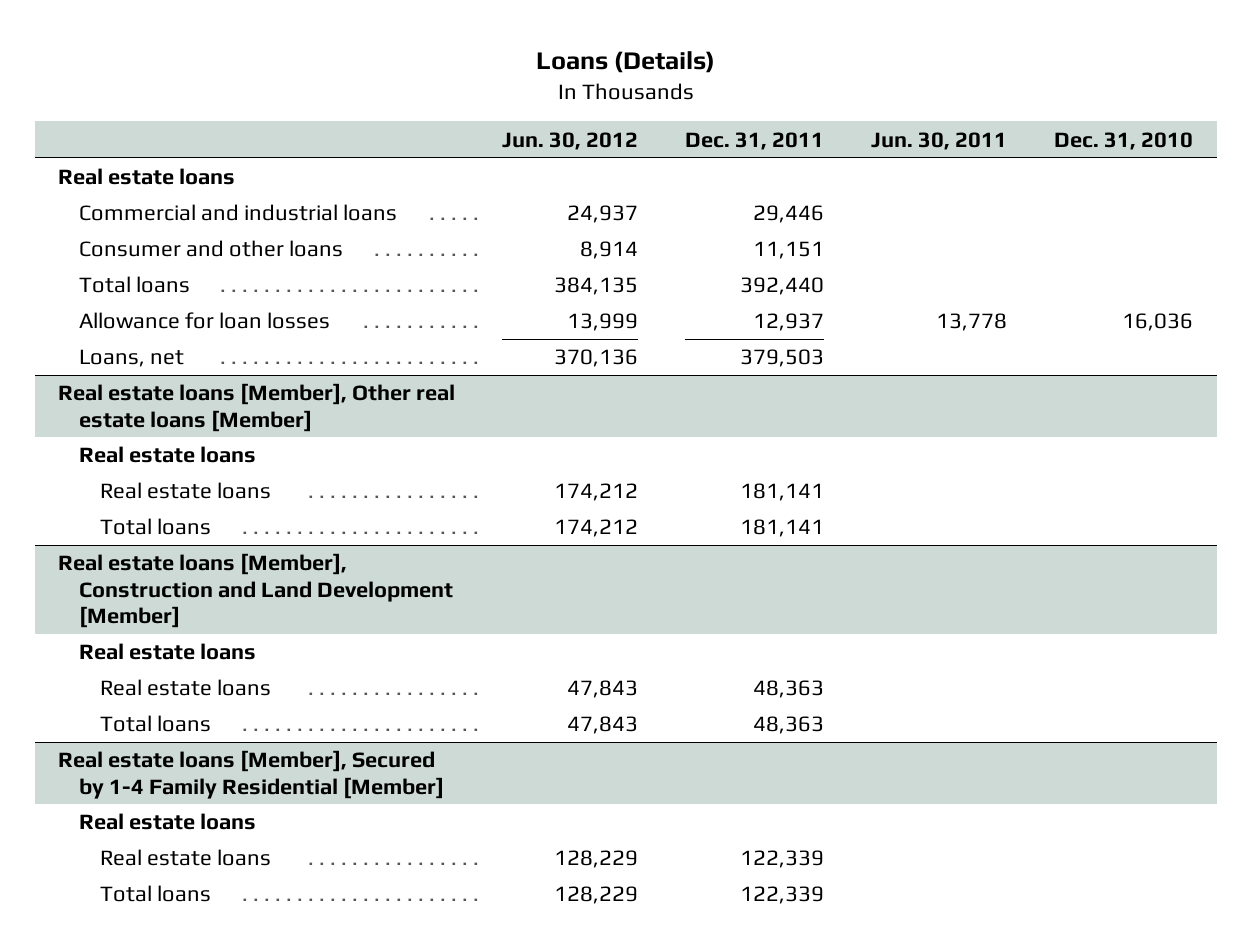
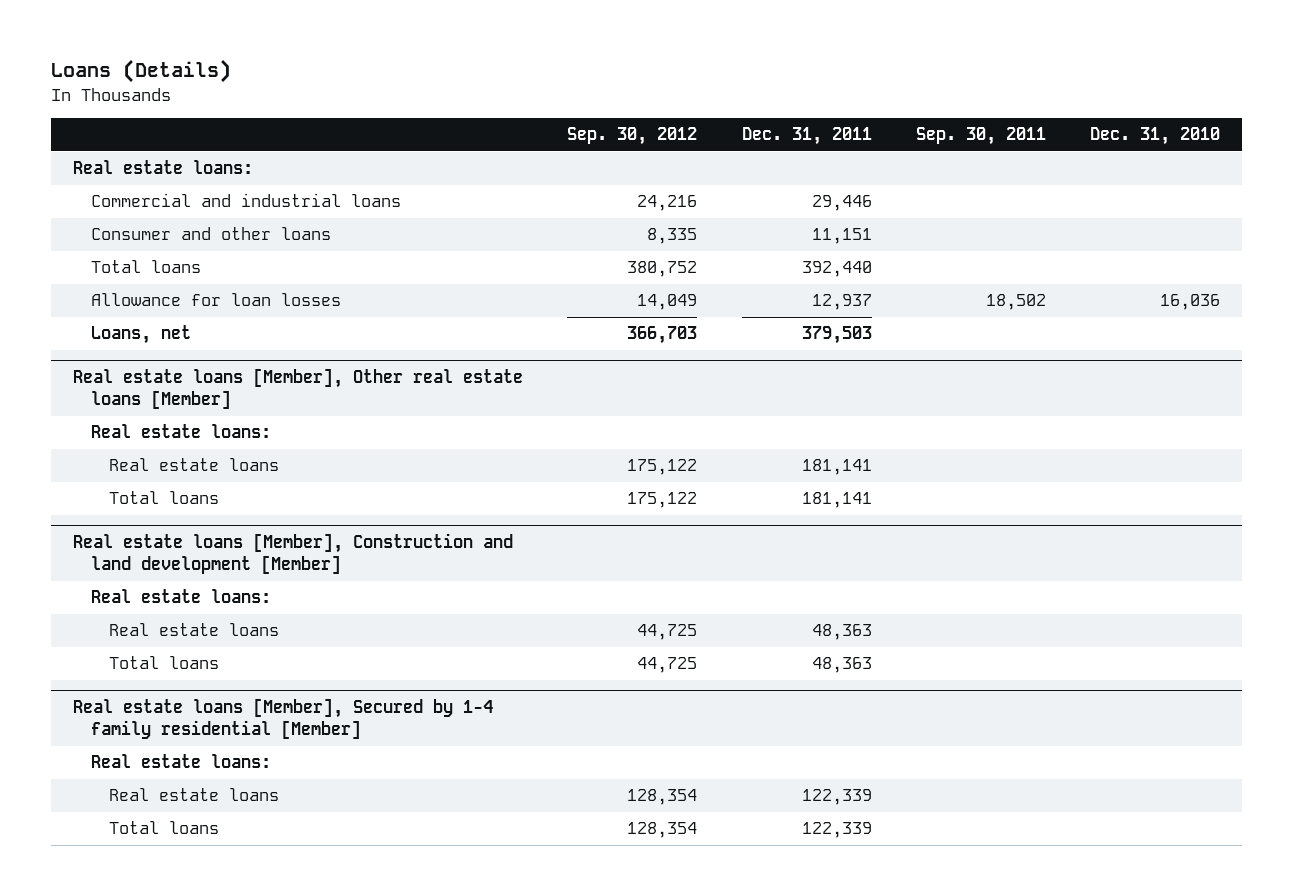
[502,131,639,150] Jun. 30, 2012 -> none
[871,131,1008,150] Jun. 30, 2011 -> none
none -> [567,127,698,146] Sep. 30, 2012
none -> [915,127,1046,146] Sep. 30, 2011
[58,168,236,186] Real estate loans -> [72,160,253,175] Real estate loans:
[79,446,257,464] Real estate loans -> [91,424,272,439] Real estate loans:
[58,553,454,628] Real estate loans [Member], Construction and Land Development [Member] -> [72,533,513,575] Real estate loans [Member], Construction and land development [Member]
[79,643,257,661] Real estate loans -> [91,589,272,604] Real estate loans:
[58,750,445,799] Real estate loans [Member], Secured by 1-4 Family Residential [Member] -> [72,698,493,740] Real estate loans [Member], Secured by 1-4 family residential [Member]
[79,813,257,831] Real estate loans -> [91,754,272,769] Real estate loans:

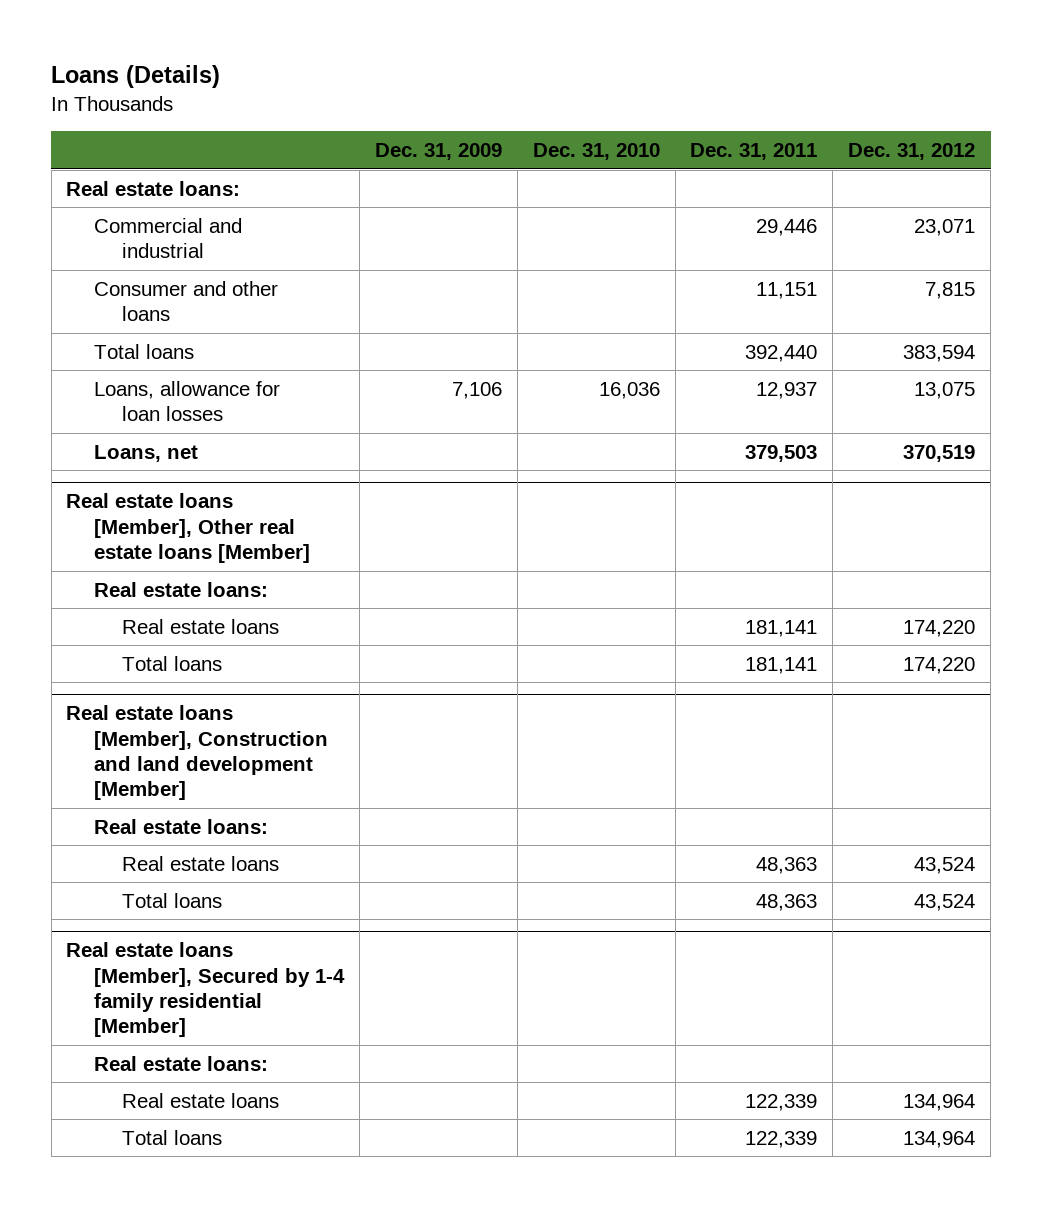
[567,127,698,146] Sep. 30, 2012 -> none
[915,127,1046,146] Sep. 30, 2011 -> none
none -> [374,142,502,160] Dec. 31, 2009
none -> [848,142,976,160] Dec. 31, 2012
[91,193,402,208] Commercial and industrial loans -> [94,217,243,259] Commercial and industrial
[91,293,342,307] Allowance for loan losses -> [94,380,281,422] Loans, allowance for loan losses

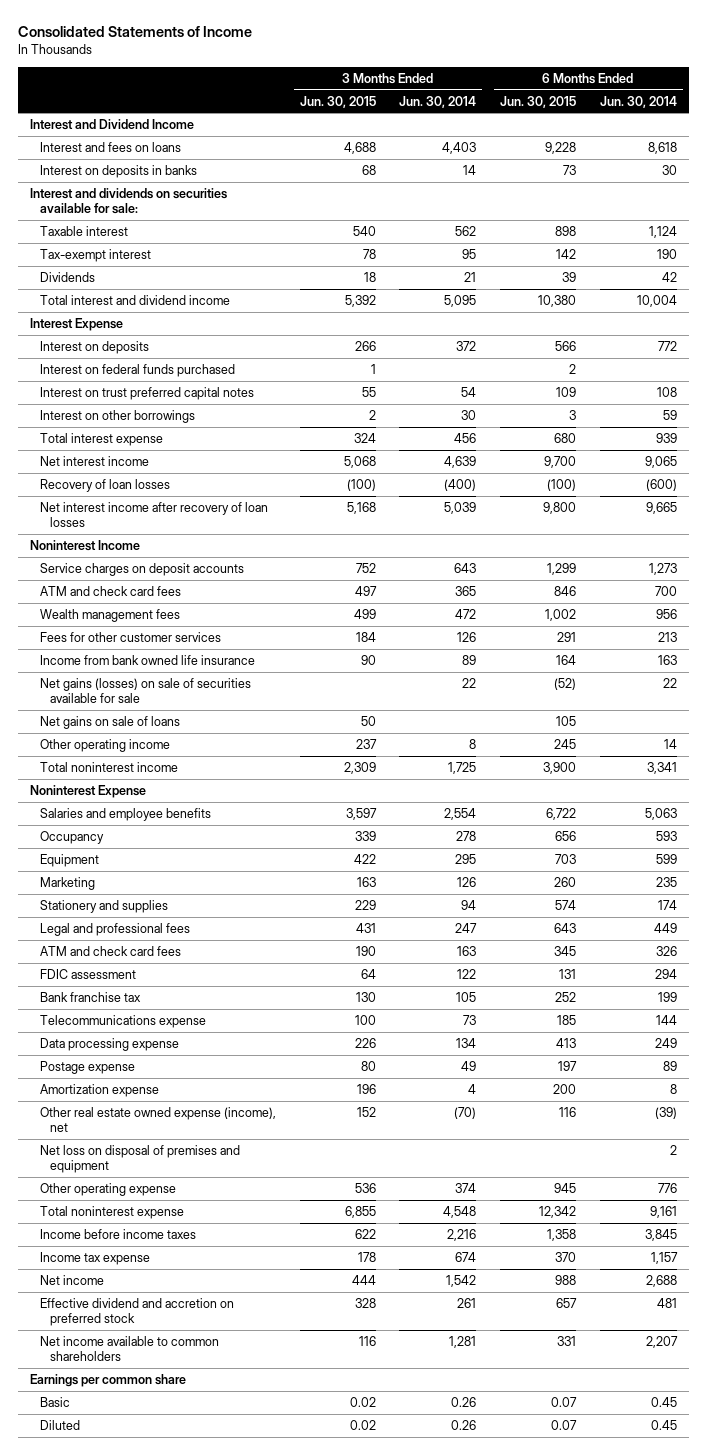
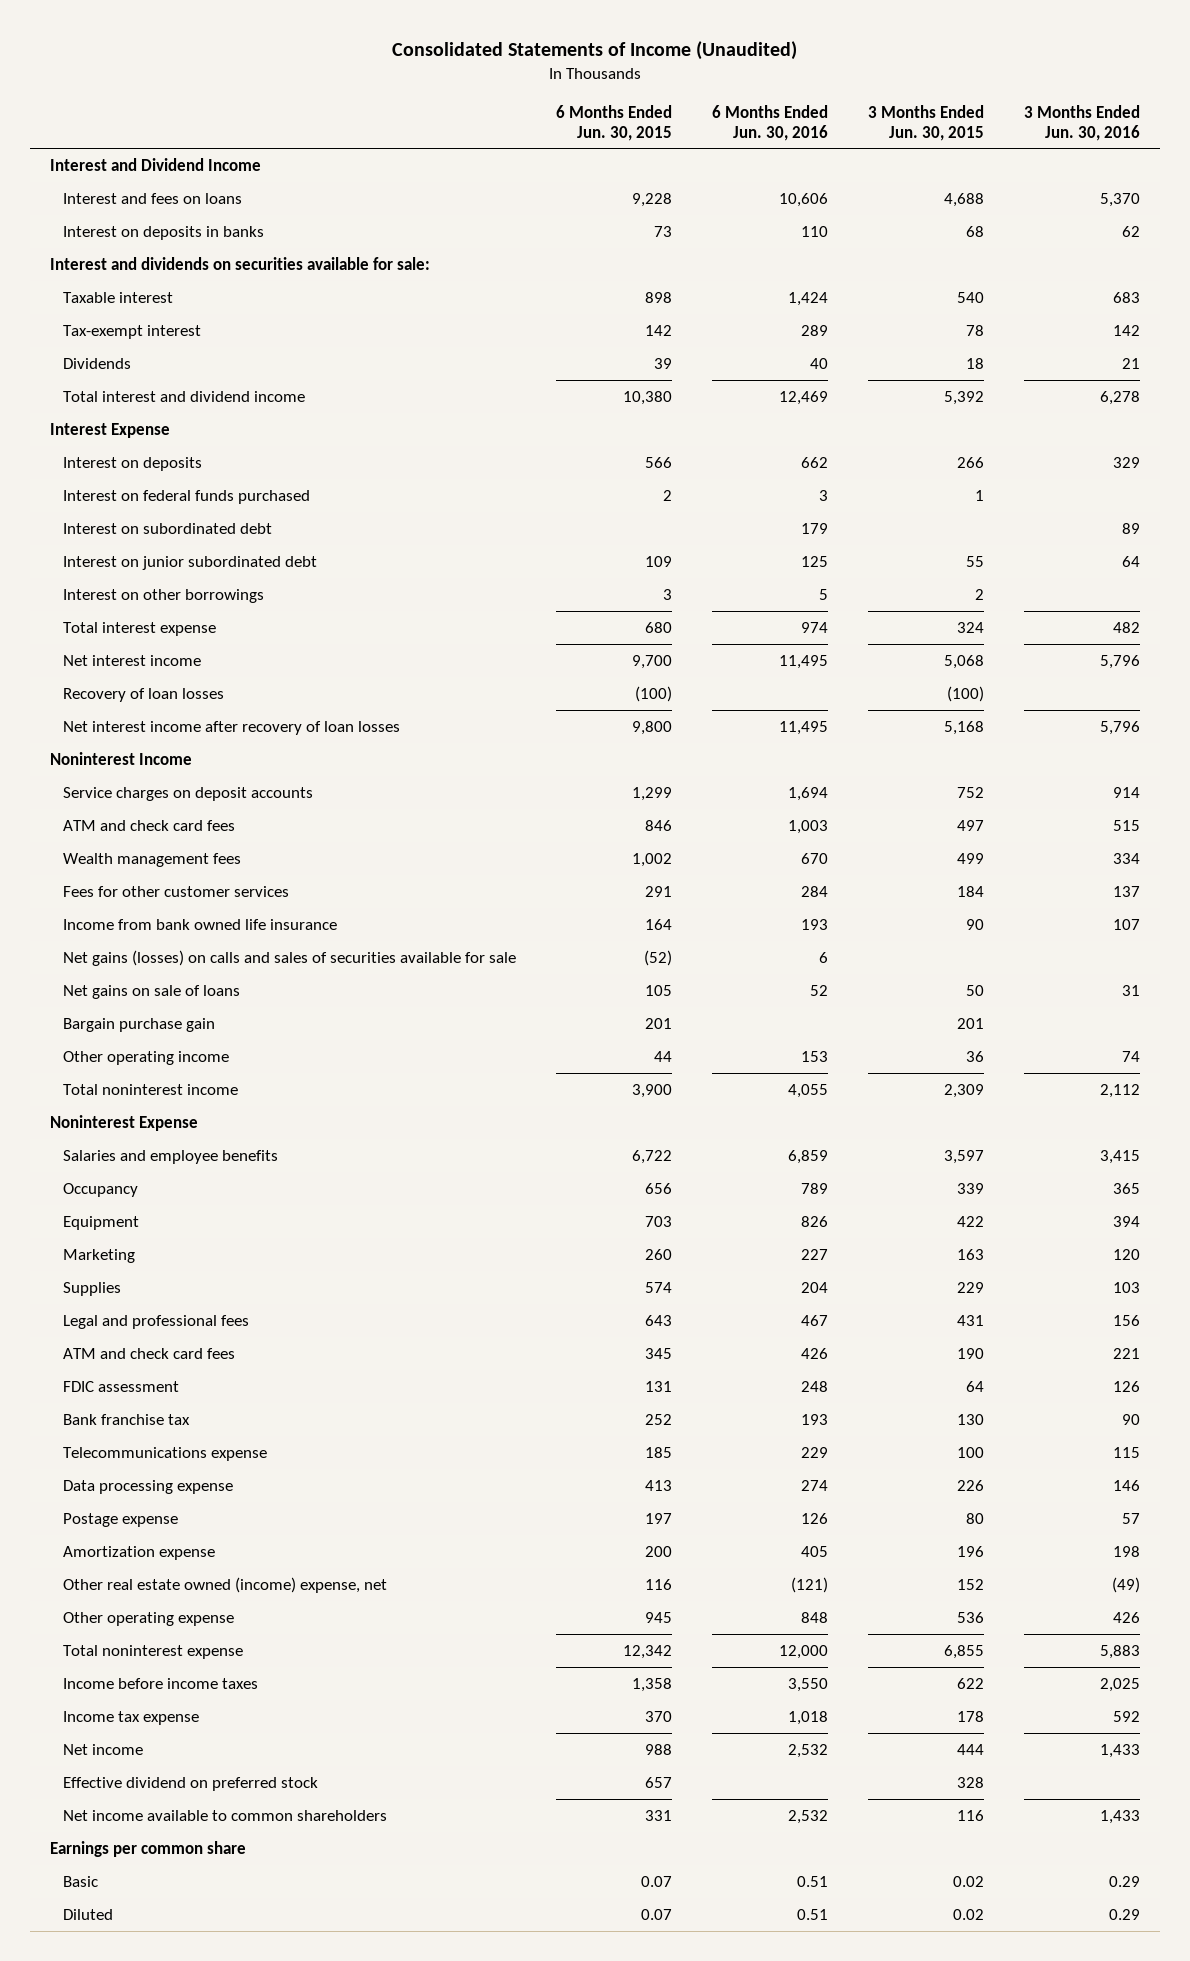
[17,26,252,38] Consolidated Statements of Income -> [392,41,798,61] Consolidated Statements of Income (Unaudited)
[399,95,477,108] Jun. 30, 2014 -> none
[599,95,677,108] Jun. 30, 2014 -> none
none -> [712,104,829,141] 6 Months Ended Jun. 30, 2016
none -> [1024,104,1141,141] 3 Months Ended Jun. 30, 2016
none -> [63,522,273,534] Interest on subordinated debt
[39,386,254,400] Interest on trust preferred capital notes -> [63,555,318,570] Interest on junior subordinated debt
[39,677,251,704] Net gains (losses) on sale of securities available for sale -> [63,949,517,966] Net gains (losses) on calls and sales of securities available for sale
none -> [63,1017,216,1032] Bargain purchase gain
[355,738,377,749] 237 -> [966,1050,985,1062] 36
[553,738,576,749] 245 -> [654,1050,673,1062] 44
[39,899,168,913] Stationery and supplies -> [63,1281,122,1296] Supplies
[39,1144,240,1174] Net loss on disposal of premises and equipment -> none
[39,1106,276,1133] Other real estate owned expense (income), net -> [63,1576,388,1593] Other real estate owned (income) expense, net
[39,1297,234,1327] Effective dividend and accretion on preferred stock -> [63,1776,319,1791] Effective dividend on preferred stock

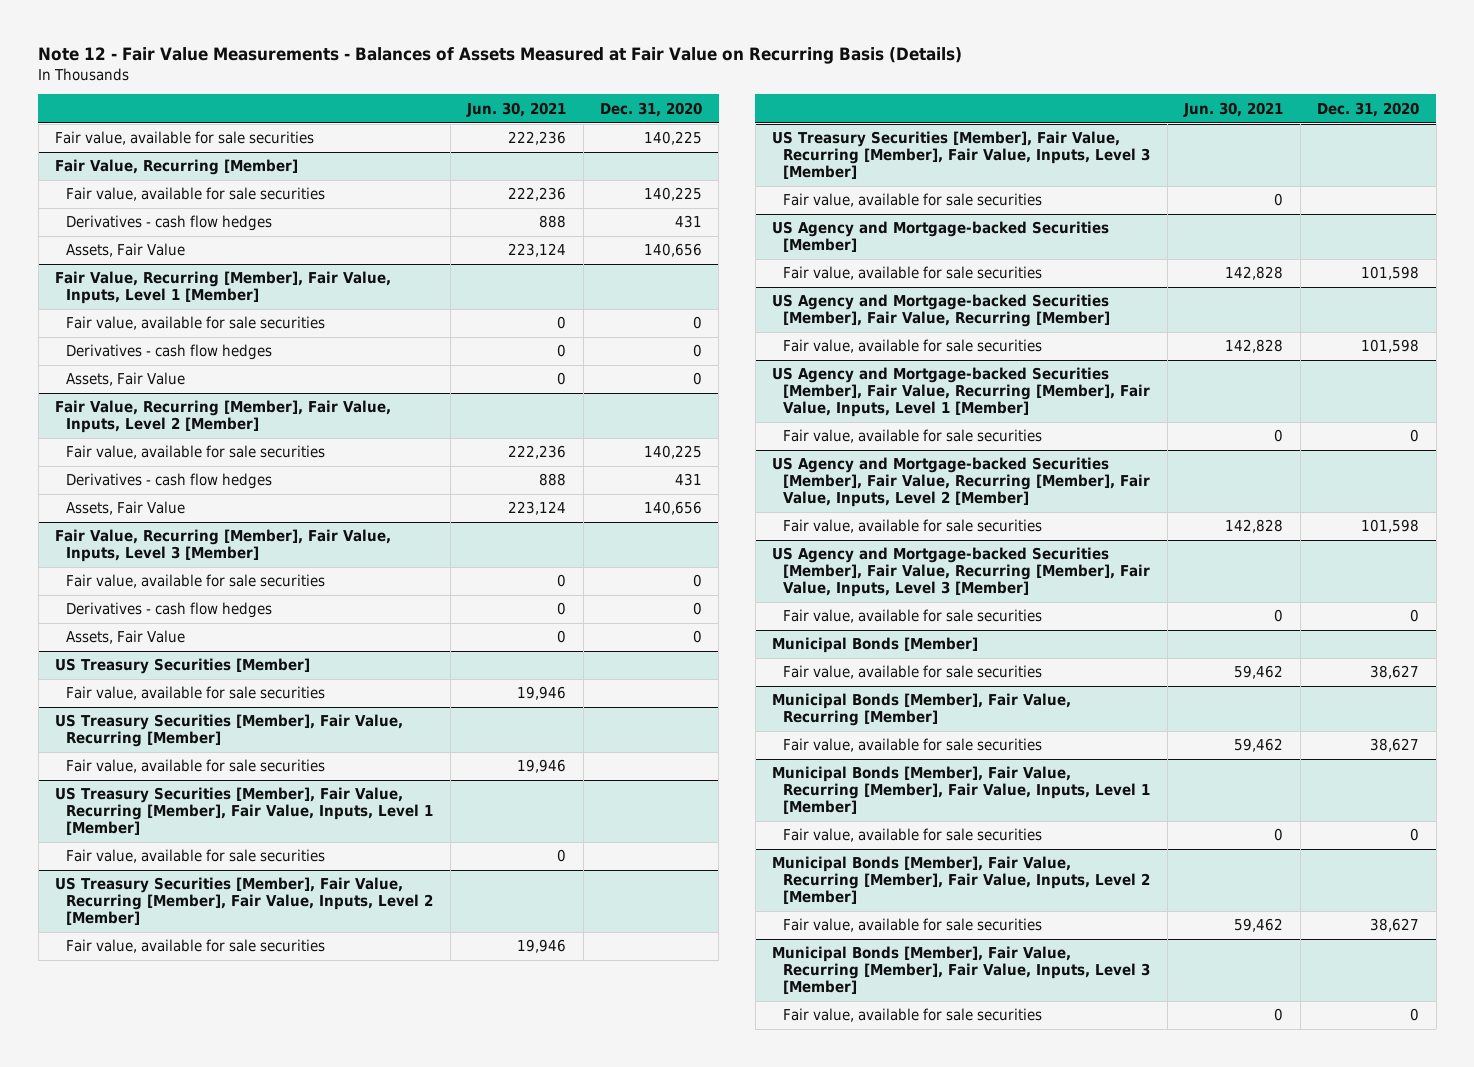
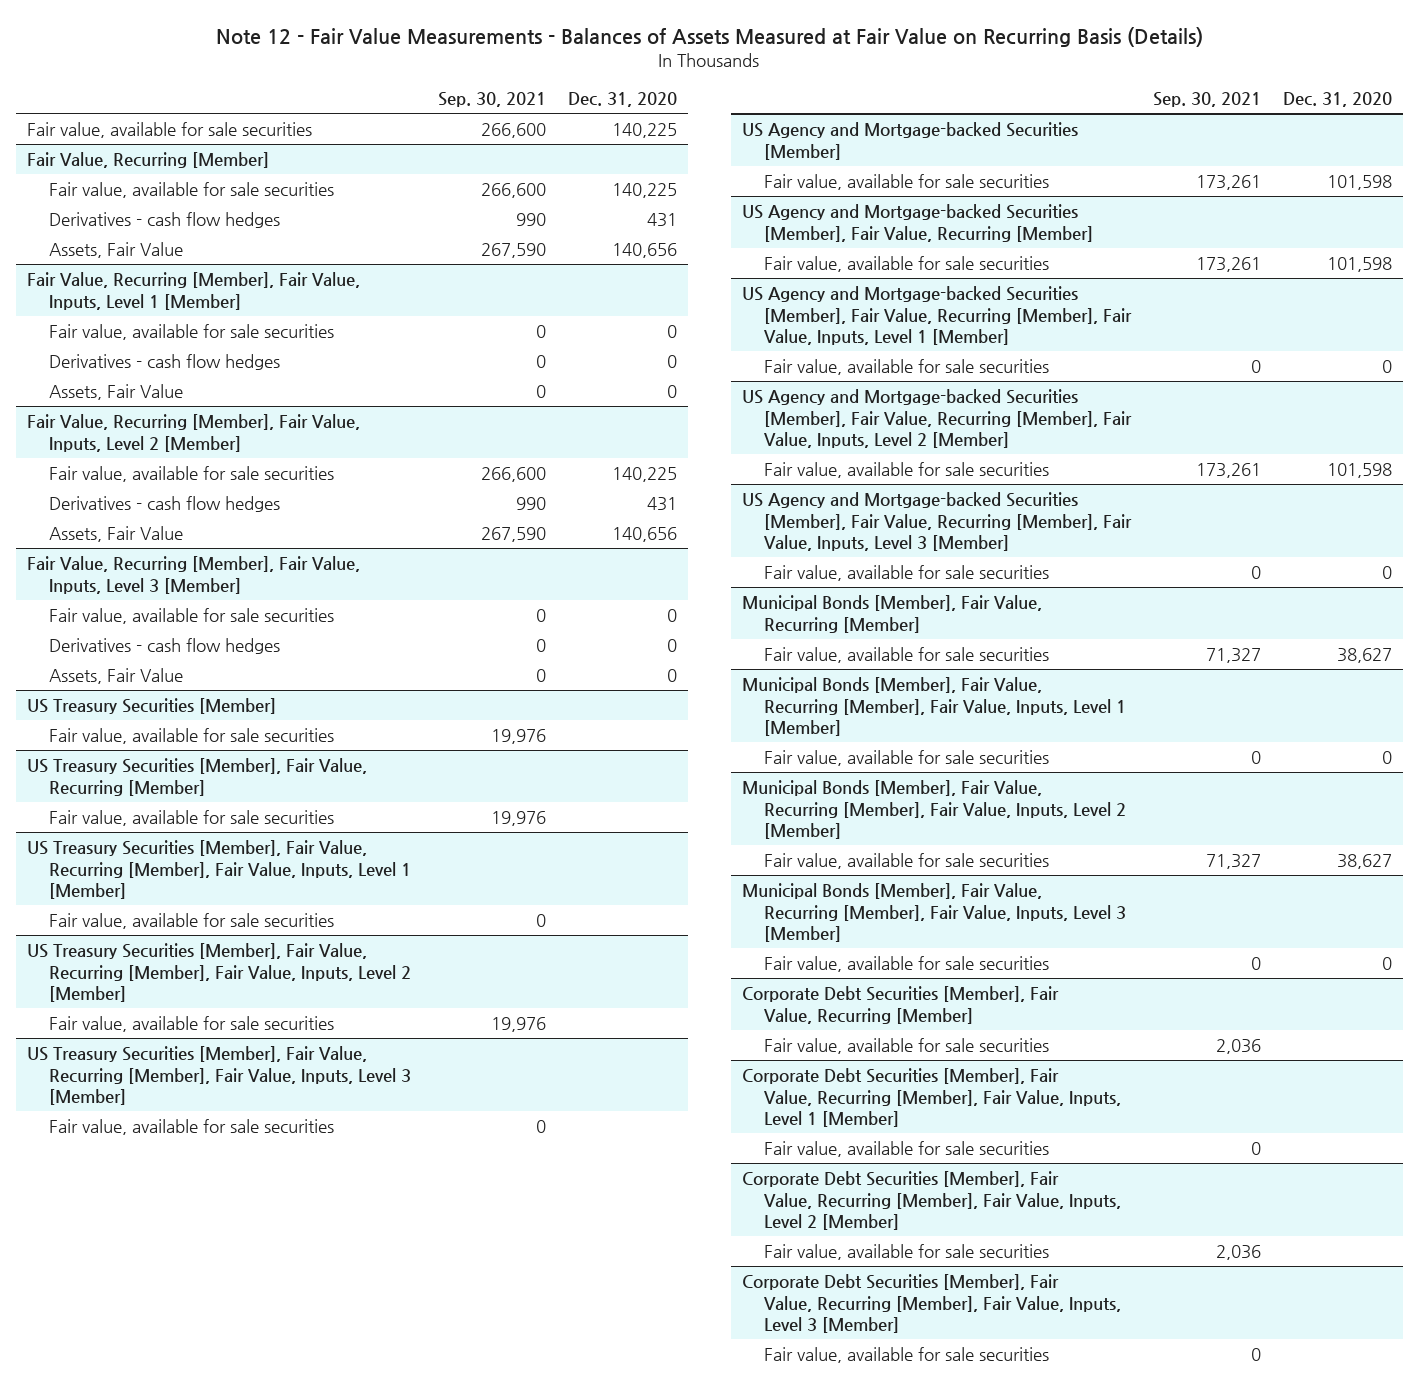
[466,101,567,117] Jun. 30, 2021 -> none
none -> [438,92,547,108] Sep. 30, 2021
[772,637,979,654] Municipal Bonds [Member] -> none
[783,665,1043,680] Fair value, available for sale securities -> none
none -> [741,985,1059,1024] Corporate Debt Securities [Member], Fair Value, Recurring [Member]
none -> [763,1037,1049,1054] Fair value, available for sale securities
none -> [741,1067,1121,1128] Corporate Debt Securities [Member], Fair Value, Recurring [Member], Fair Value, Inputs, Level 1 [Member]
none -> [763,1140,1049,1157] Fair value, available for sale securities
none -> [741,1170,1121,1231] Corporate Debt Securities [Member], Fair Value, Recurring [Member], Fair Value, Inputs, Level 2 [Member]
none -> [763,1243,1049,1260] Fair value, available for sale securities
none -> [741,1273,1121,1334] Corporate Debt Securities [Member], Fair Value, Recurring [Member], Fair Value, Inputs, Level 3 [Member]
none -> [763,1346,1049,1363] Fair value, available for sale securities

